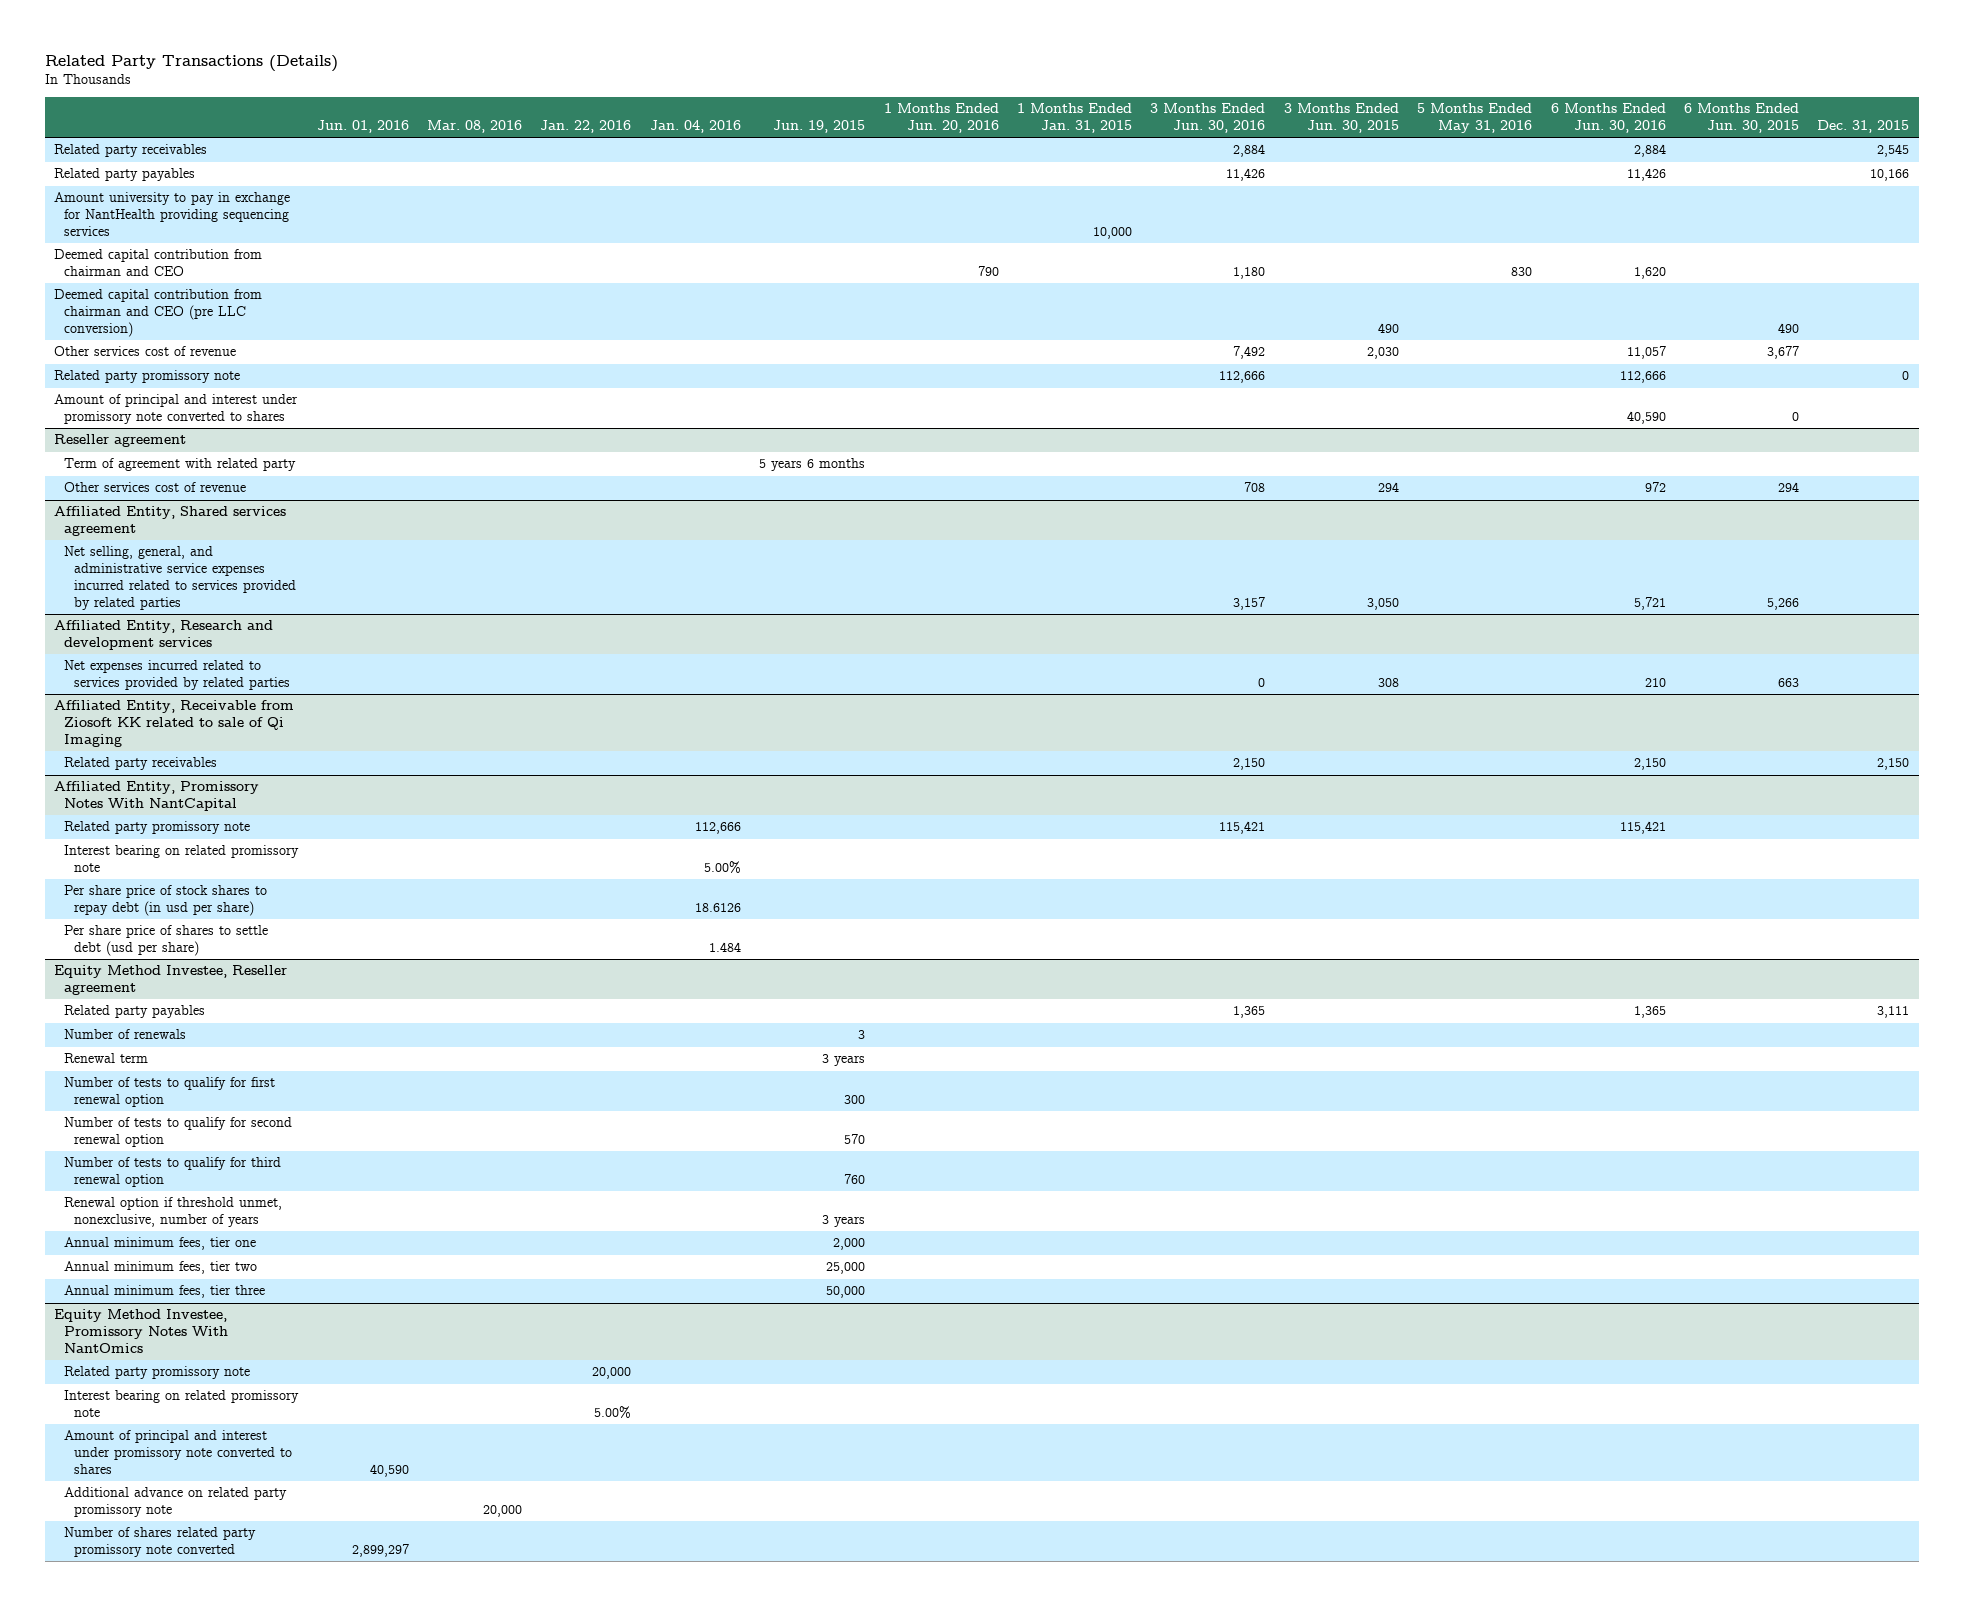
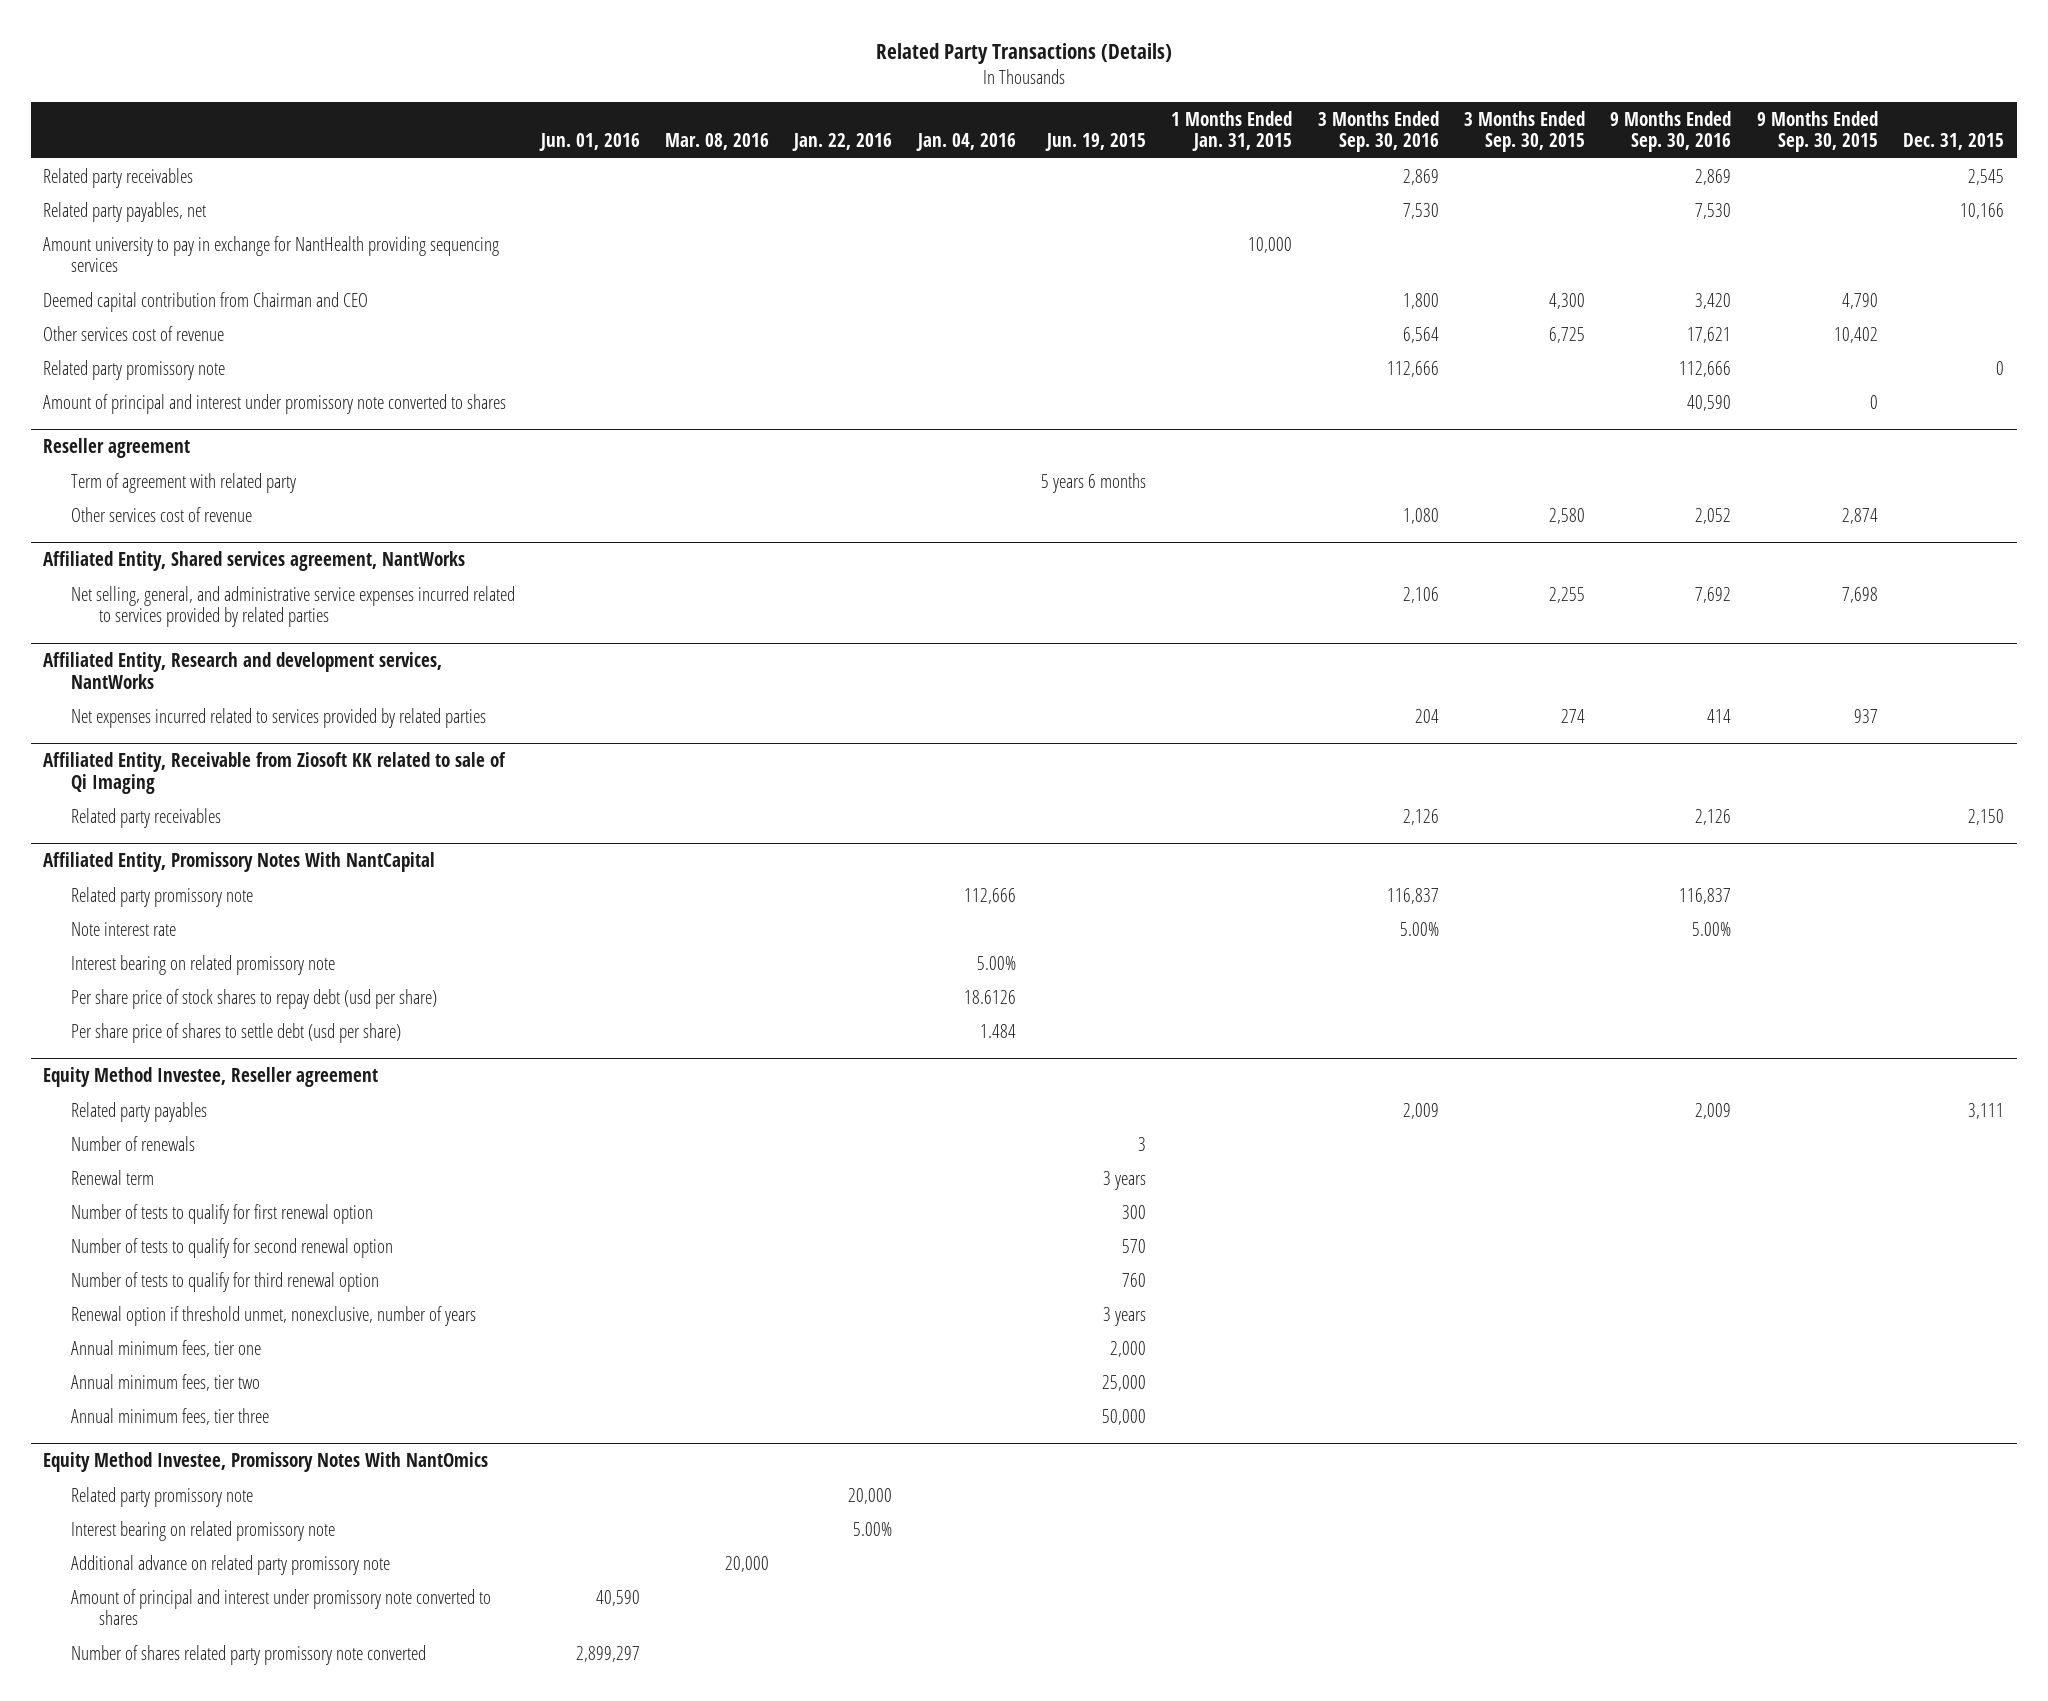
[883,103,999,134] 1 Months Ended Jun. 20, 2016 -> none
[1150,103,1266,134] 3 Months Ended Jun. 30, 2016 -> none
[1283,103,1399,134] 3 Months Ended Jun. 30, 2015 -> none
[1417,103,1533,134] 5 Months Ended May 31, 2016 -> none
[1550,103,1666,134] 6 Months Ended Jun. 30, 2016 -> none
[1684,103,1800,134] 6 Months Ended Jun. 30, 2015 -> none
none -> [1317,111,1439,153] 3 Months Ended Sep. 30, 2016
none -> [1464,111,1586,153] 3 Months Ended Sep. 30, 2015
none -> [1610,111,1732,153] 9 Months Ended Sep. 30, 2016
none -> [1756,111,1878,153] 9 Months Ended Sep. 30, 2015
[54,168,196,182] Related party payables -> [43,201,207,222] Related party payables, net
[54,289,263,338] Deemed capital contribution from chairman and CEO (pre LLC conversion) -> none
[54,249,263,277] Deemed capital contribution from chairman and CEO -> [43,291,369,312] Deemed capital contribution from Chairman and CEO
[54,506,287,537] Affiliated Entity, Shared services agreement -> [43,551,466,572] Affiliated Entity, Shared services agreement, NantWorks
[54,620,274,651] Affiliated Entity, Research and development services -> [43,652,443,689] Affiliated Entity, Research and development services, NantWorks
none -> [71,921,177,936] Note interest rate
[64,885,268,917] Per share price of stock shares to repay debt (in usd per share) -> [71,988,438,1009] Per share price of stock shares to repay debt (usd per share)
[64,1430,293,1475] Amount of principal and interest under promissory note converted to shares -> [71,1588,492,1625] Amount of principal and interest under promissory note converted to shares

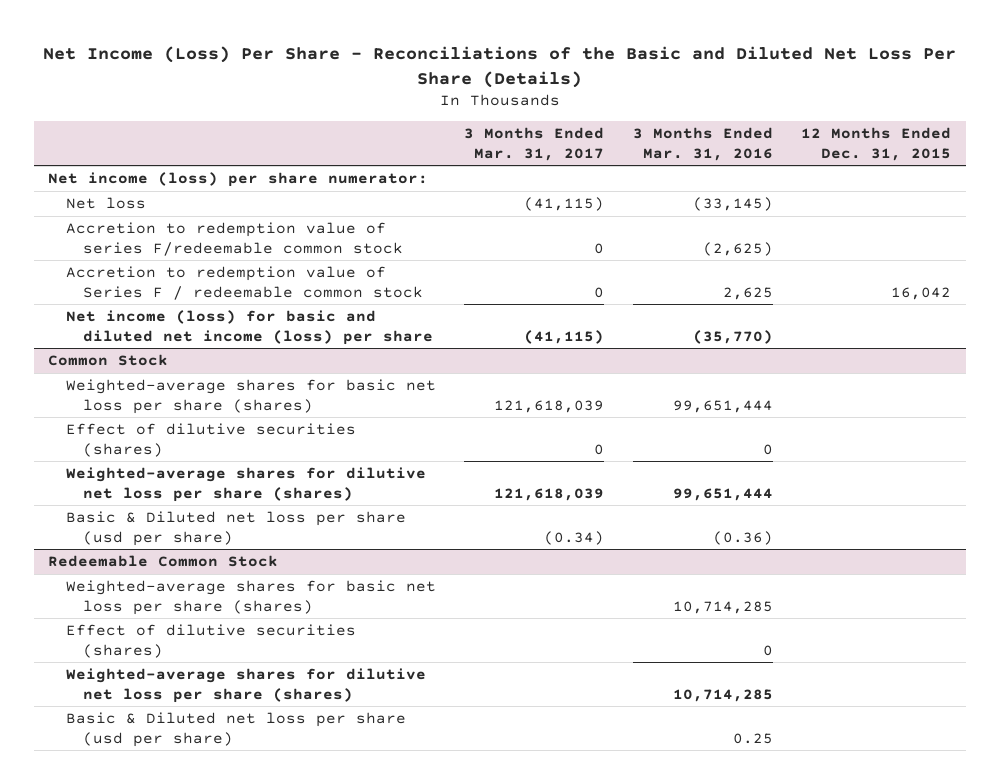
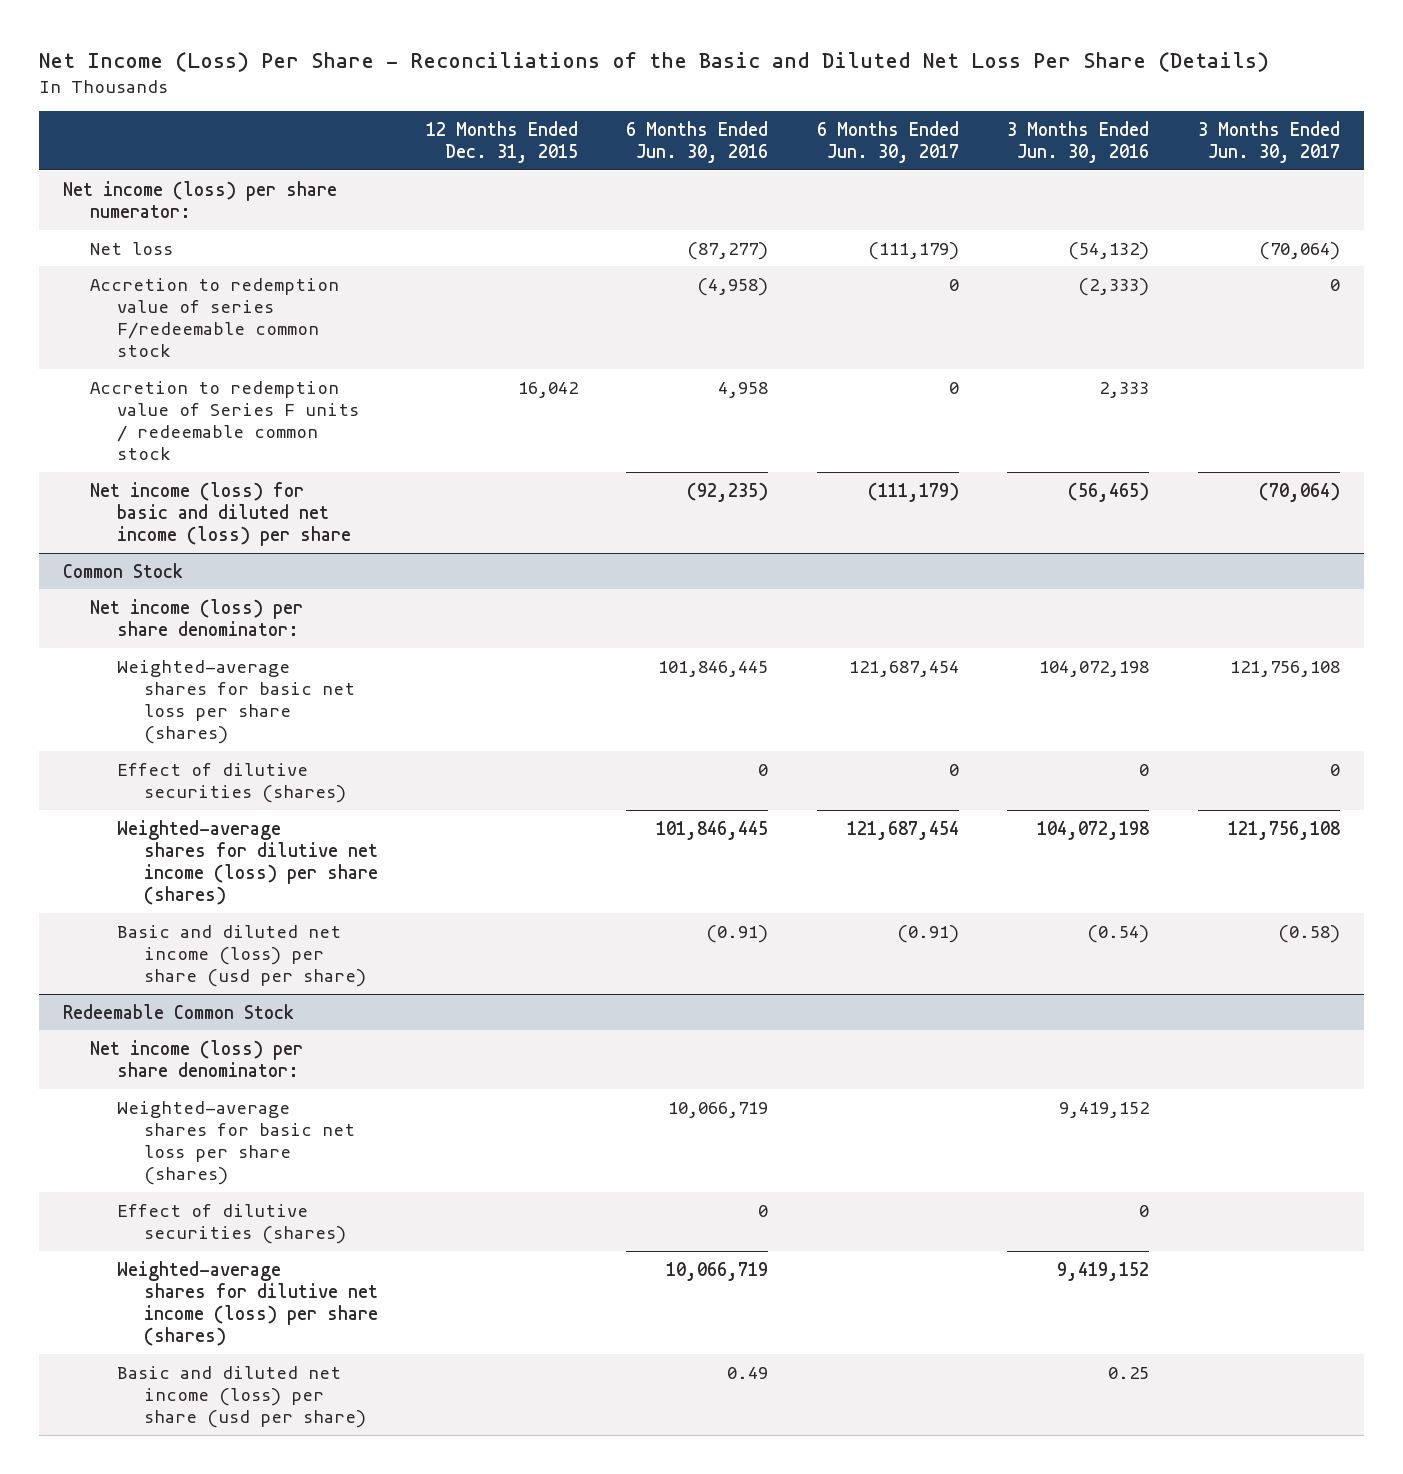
[464,127,605,161] 3 Months Ended Mar. 31, 2017 -> none
[632,127,773,161] 3 Months Ended Mar. 31, 2016 -> none
none -> [626,120,769,164] 6 Months Ended Jun. 30, 2016
none -> [816,120,959,164] 6 Months Ended Jun. 30, 2017
none -> [1007,120,1150,164] 3 Months Ended Jun. 30, 2016
none -> [1197,120,1340,164] 3 Months Ended Jun. 30, 2017
[65,265,423,300] Accretion to redemption value of Series F / redeemable common stock -> [89,380,359,461] Accretion to redemption value of Series F units / redeemable common stock
none -> [89,598,303,636] Net income (loss) per share denominator:
[65,466,426,502] Weighted-average shares for dilutive net loss per share (shares) -> [116,819,378,906] Weighted-average shares for dilutive net income (loss) per share (shares)
[65,510,406,546] Basic & Diluted net loss per share (usd per share) -> [116,924,366,988] Basic and diluted net income (loss) per share (usd per share)
none -> [89,1039,303,1077] Net income (loss) per share denominator:
[65,667,426,703] Weighted-average shares for dilutive net loss per share (shares) -> [116,1260,378,1347] Weighted-average shares for dilutive net income (loss) per share (shares)
[65,711,406,747] Basic & Diluted net loss per share (usd per share) -> [116,1365,366,1429] Basic and diluted net income (loss) per share (usd per share)

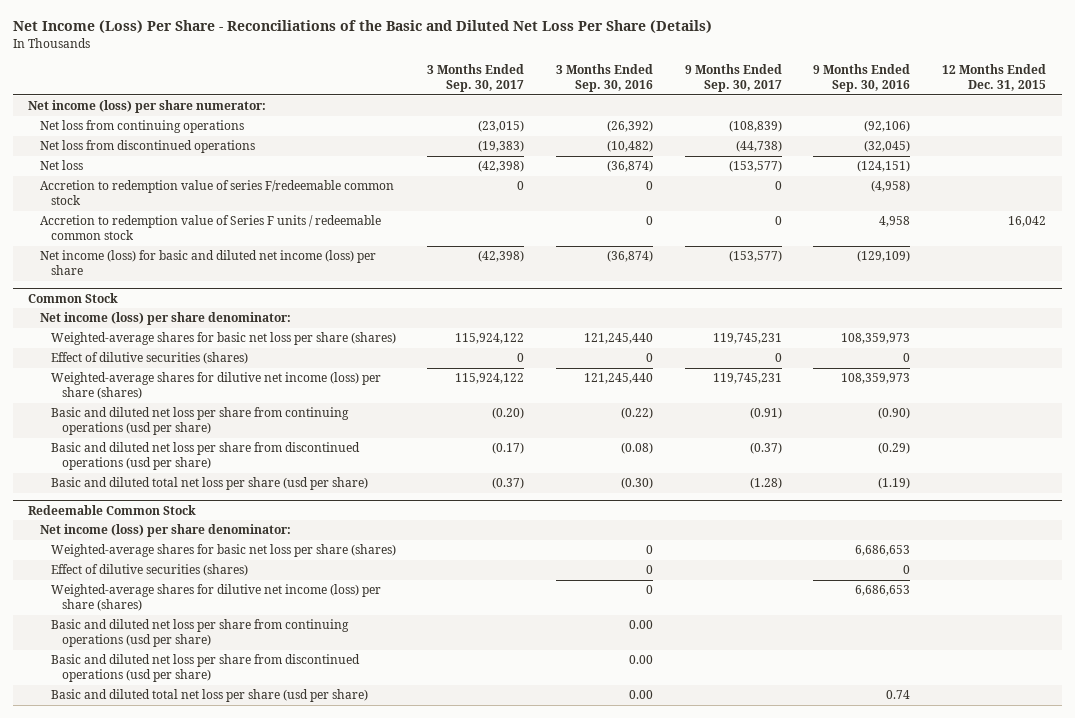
[626,120,769,164] 6 Months Ended Jun. 30, 2016 -> none
[816,120,959,164] 6 Months Ended Jun. 30, 2017 -> none
[1007,120,1150,164] 3 Months Ended Jun. 30, 2016 -> none
[1197,120,1340,164] 3 Months Ended Jun. 30, 2017 -> none
none -> [427,64,525,93] 3 Months Ended Sep. 30, 2017
none -> [555,64,653,93] 3 Months Ended Sep. 30, 2016
none -> [684,64,782,93] 9 Months Ended Sep. 30, 2017
none -> [813,64,911,93] 9 Months Ended Sep. 30, 2016
none -> [39,120,244,134] Net loss from continuing operations
none -> [39,140,255,154] Net loss from discontinued operations
none -> [50,407,349,436] Basic and diluted net loss per share from continuing operations (usd per share)
none -> [50,442,360,471] Basic and diluted net loss per share from discontinued operations (usd per share)
[116,924,366,988] Basic and diluted net income (loss) per share (usd per share) -> [50,477,368,491] Basic and diluted total net loss per share (usd per share)
none -> [50,619,349,648] Basic and diluted net loss per share from continuing operations (usd per share)
none -> [50,654,360,683] Basic and diluted net loss per share from discontinued operations (usd per share)
[116,1365,366,1429] Basic and diluted net income (loss) per share (usd per share) -> [50,689,368,703] Basic and diluted total net loss per share (usd per share)

